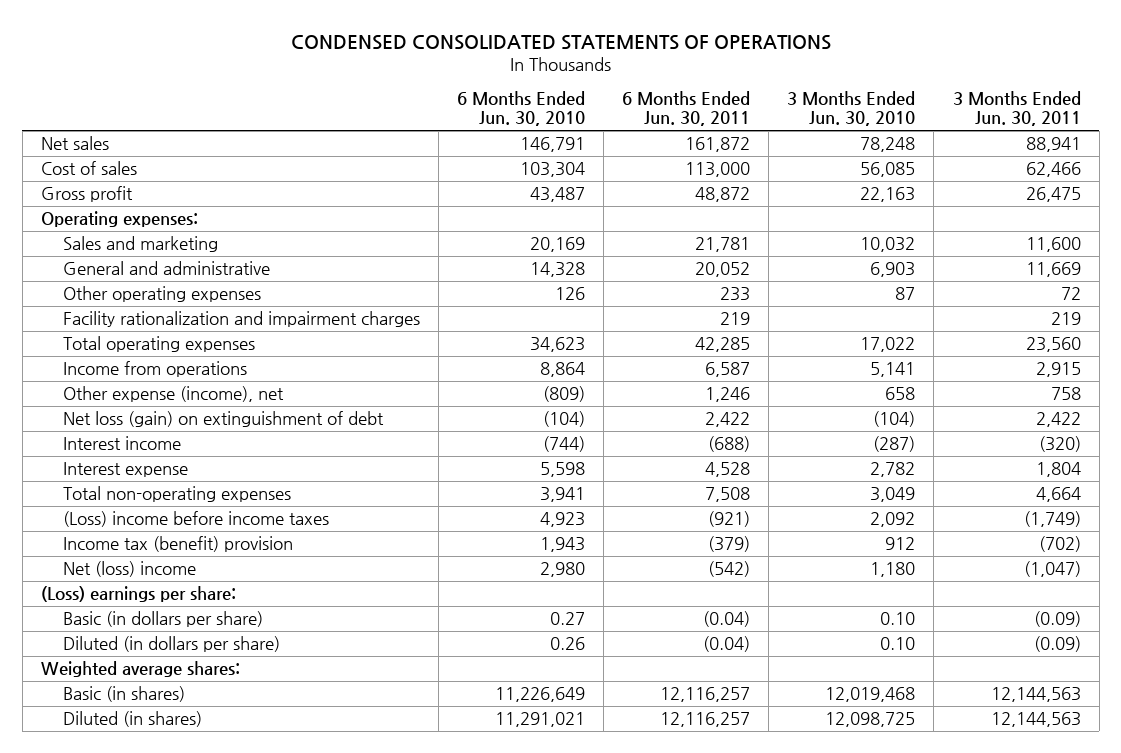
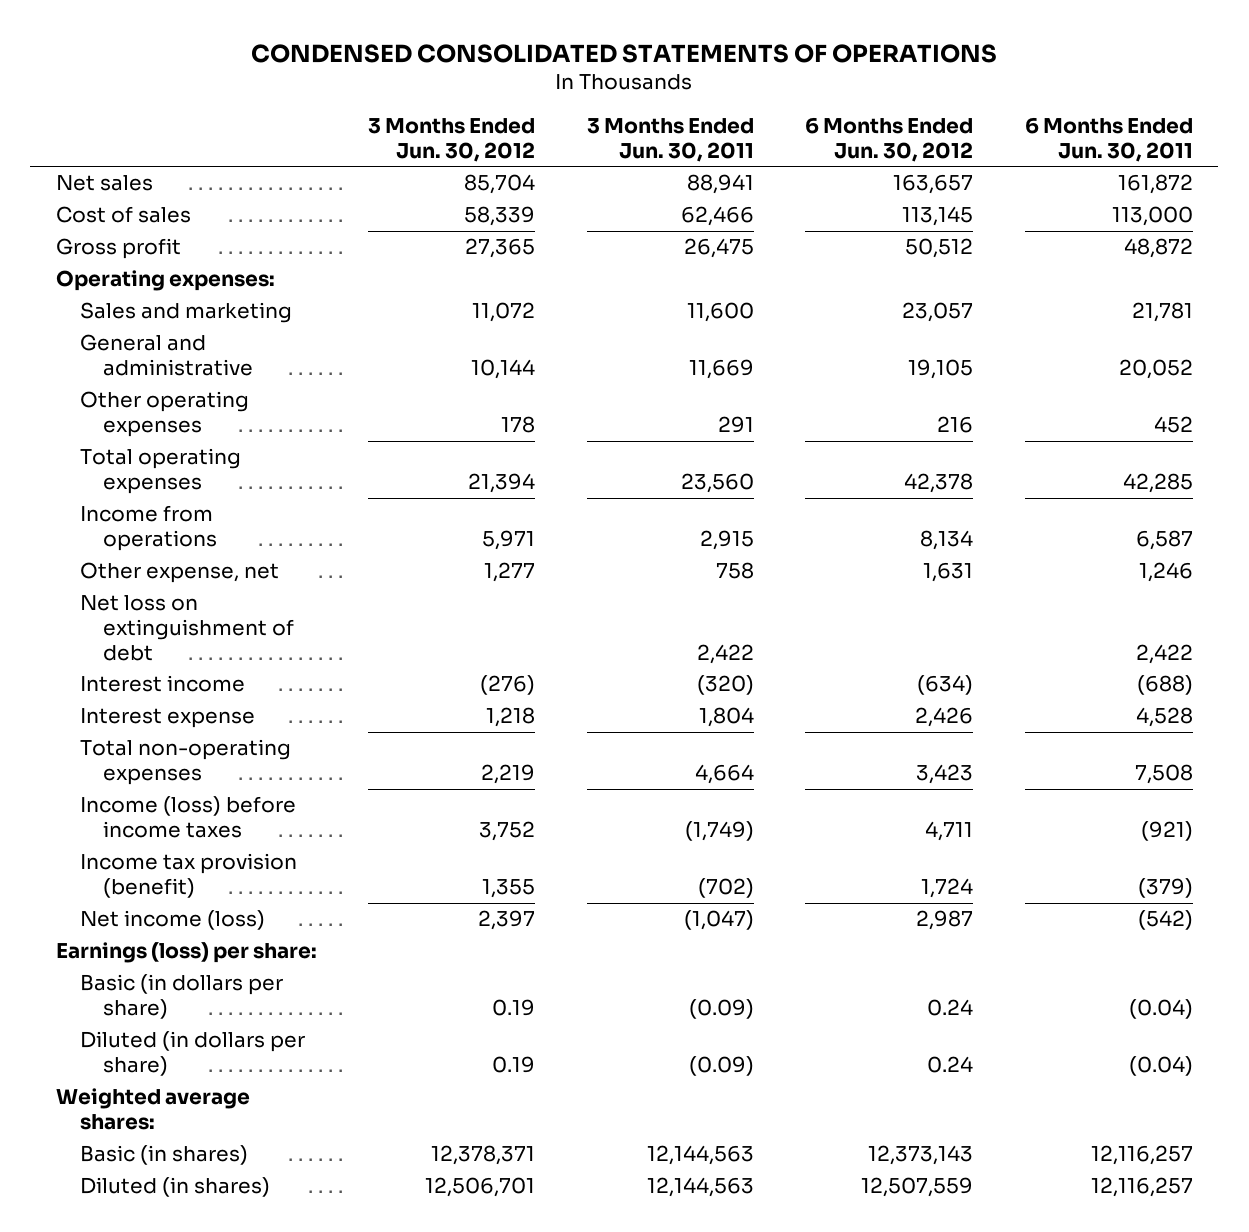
[456,91,585,127] 6 Months Ended Jun. 30, 2010 -> none
[787,91,916,127] 3 Months Ended Jun. 30, 2010 -> none
none -> [368,118,536,162] 3 Months Ended Jun. 30, 2012
none -> [805,117,974,162] 6 Months Ended Jun. 30, 2012
[62,311,420,328] Facility rationalization and impairment charges -> none
[720,287,751,302] 233 -> [1153,416,1193,434] 452
[1060,287,1081,301] 72 -> [717,416,754,434] 291
[62,386,284,403] Other expense (income), net -> [79,562,279,584] Other expense, net
[62,411,384,428] Net loss (gain) on extinguishment of debt -> [79,595,295,661] Net loss on extinguishment of debt
[62,511,329,528] (Loss) income before income taxes -> [79,796,296,839] Income (loss) before income taxes
[62,536,293,553] Income tax (benefit) provision -> [79,853,297,899] Income tax provision (benefit)
[62,561,196,578] Net (loss) income -> [79,910,265,931] Net income (loss)
[40,586,236,603] (Loss) earnings per share: -> [55,942,317,964] Earnings (loss) per share:

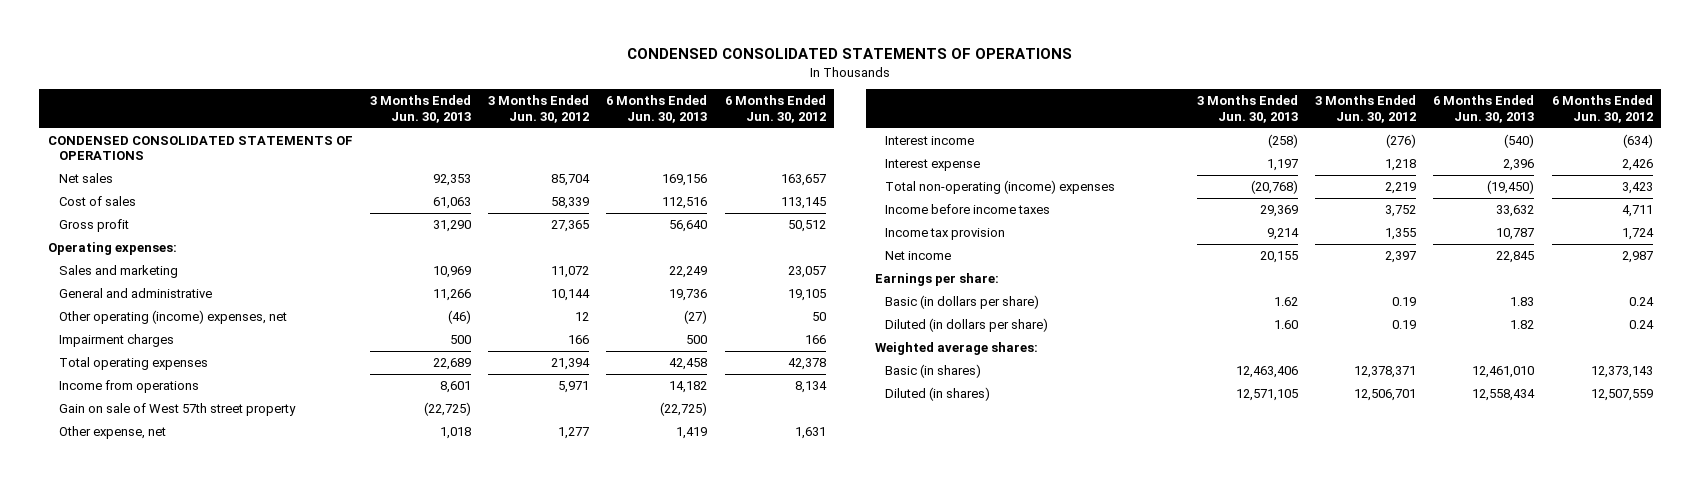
[586,118,754,162] 3 Months Ended Jun. 30, 2011 -> none
[1024,117,1193,162] 6 Months Ended Jun. 30, 2011 -> none
none -> [370,95,472,123] 3 Months Ended Jun. 30, 2013
none -> [606,95,708,123] 6 Months Ended Jun. 30, 2013
none -> [47,135,353,161] CONDENSED CONSOLIDATED STATEMENTS OF OPERATIONS
[79,391,249,438] Other operating expenses -> [58,309,287,324] Other operating (income) expenses, net
[501,416,536,434] 178 -> [575,311,590,321] 12
[937,416,974,434] 216 -> [811,311,826,321] 50
none -> [58,333,174,347] Impairment charges
none -> [58,402,296,416] Gain on sale of West 57th street property
[79,595,295,661] Net loss on extinguishment of debt -> none
[79,739,291,786] Total non-operating expenses -> [885,179,1116,194] Total non-operating (income) expenses
[79,796,296,839] Income (loss) before income taxes -> [885,203,1051,214] Income before income taxes
[79,853,297,899] Income tax provision (benefit) -> [885,227,1006,240] Income tax provision
[79,910,265,931] Net income (loss) -> [885,250,952,260] Net income
[55,942,317,964] Earnings (loss) per share: -> [874,272,999,286] Earnings per share:

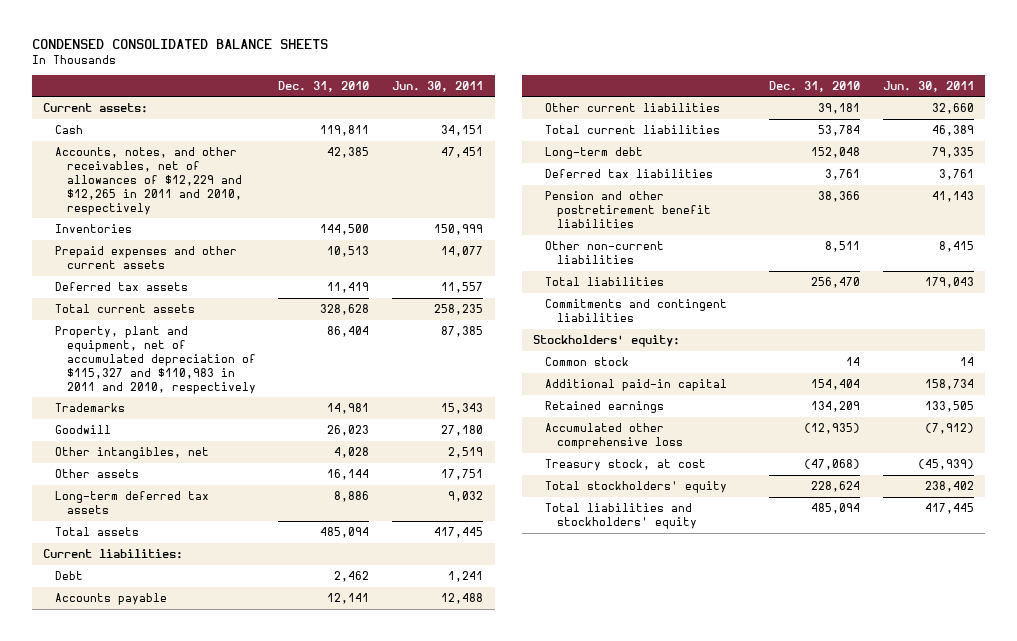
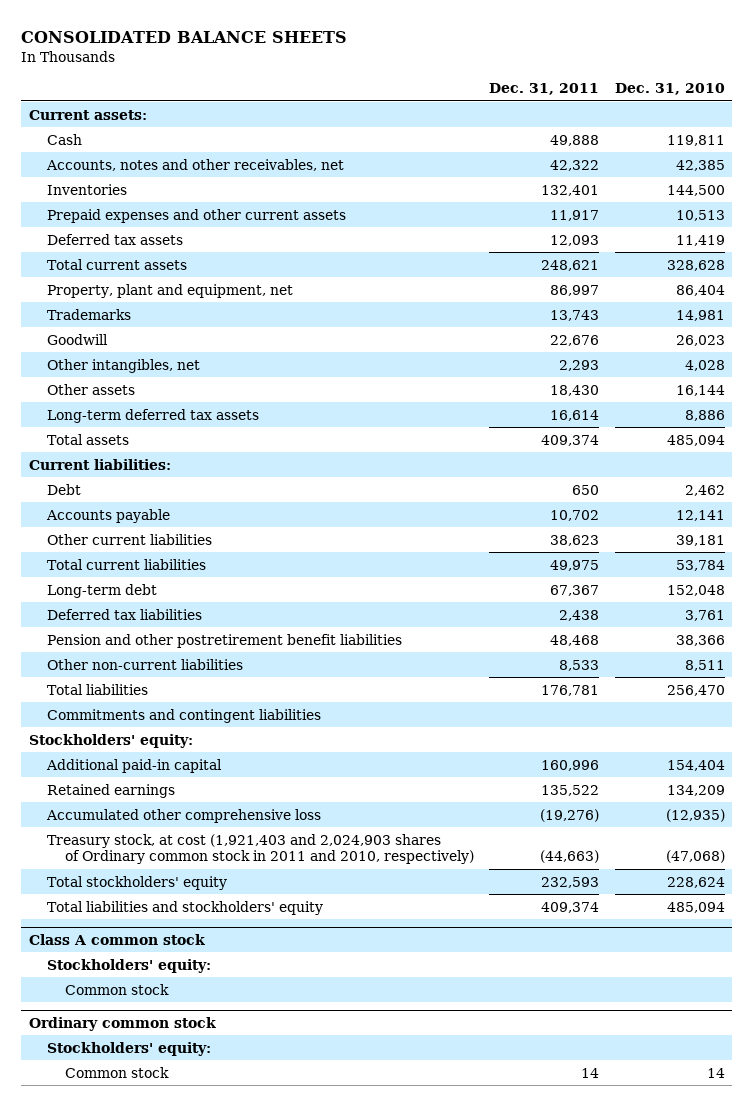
[31,38,328,49] CONDENSED CONSOLIDATED BALANCE SHEETS -> [21,30,348,43] CONSOLIDATED BALANCE SHEETS
[392,80,484,92] Jun. 30, 2011 -> none
none -> [489,83,600,96] Dec. 31, 2011
[54,147,242,215] Accounts, notes, and other receivables, net of allowances of $12,229 and $12,265 in 2011 and 2010, respectively -> [46,158,345,171] Accounts, notes and other receivables, net
[54,326,256,394] Property, plant and equipment, net of accumulated depreciation of $115,327 and $110,983 in 2011 and 2010, respectively -> [47,283,294,298] Property, plant and equipment, net
[545,357,630,367] Common stock -> none
[545,459,707,472] Treasury stock, at cost -> [47,833,475,865] Treasury stock, at cost (1,921,403 and 2,024,903 shares of Ordinary common stock in 2011 and 2010, respectively)
none -> [29,933,206,945] Class A common stock
none -> [47,958,212,973] Stockholders' equity:
none -> [65,983,170,995] Common stock
none -> [29,1016,217,1031] Ordinary common stock
none -> [47,1041,212,1056] Stockholders' equity:
none -> [65,1066,170,1078] Common stock

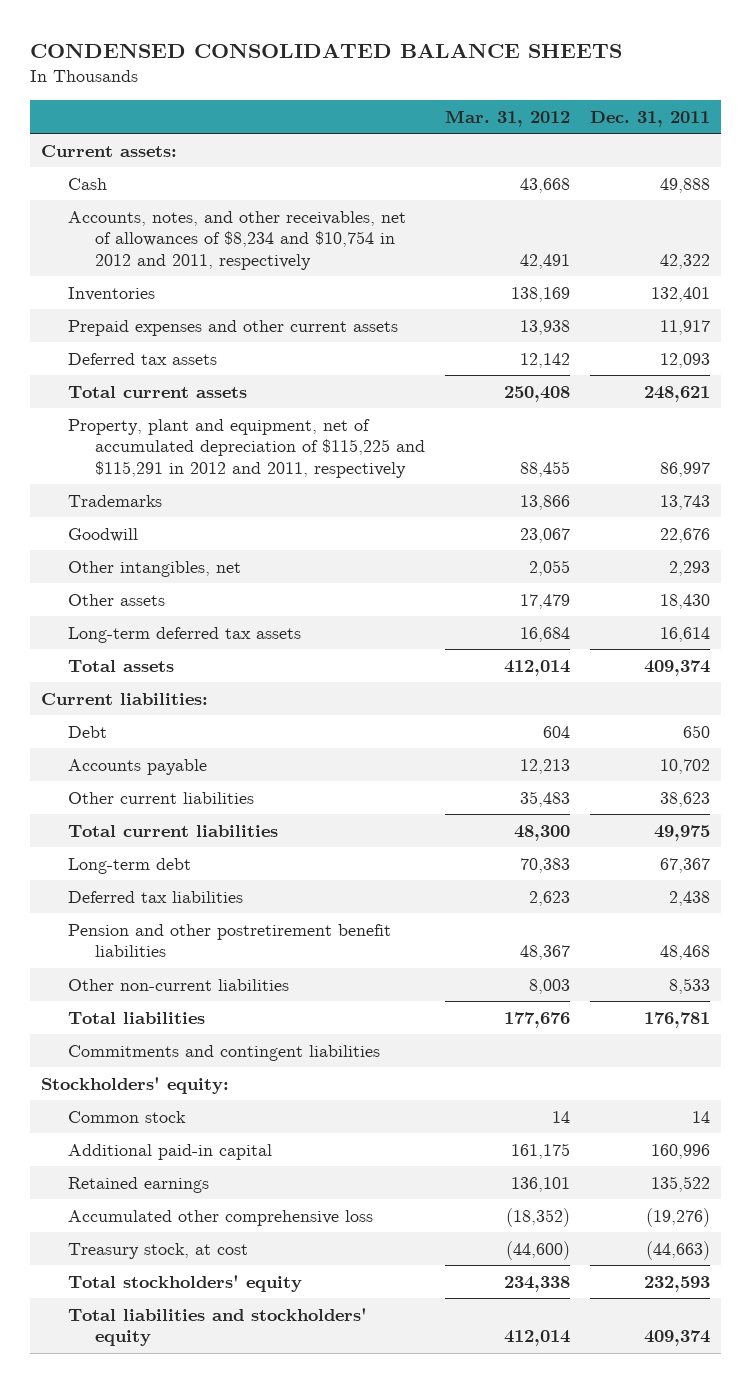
[21,30,348,43] CONSOLIDATED BALANCE SHEETS -> [30,43,623,59] CONDENSED CONSOLIDATED BALANCE SHEETS
[614,83,725,96] Dec. 31, 2010 -> none
none -> [444,109,570,127] Mar. 31, 2012
[46,158,345,171] Accounts, notes and other receivables, net -> [67,210,406,270] Accounts, notes, and other receivables, net of allowances of $8,234 and $10,754 in 2012 and 2011, respectively
[47,283,294,298] Property, plant and equipment, net -> [67,418,425,478] Property, plant and equipment, net of accumulated depreciation of $115,225 and $115,291 in 2012 and 2011, respectively
none -> [67,1110,186,1123] Common stock
[47,833,475,865] Treasury stock, at cost (1,921,403 and 2,024,903 shares of Ordinary common stock in 2011 and 2010, respectively) -> [67,1242,248,1259] Treasury stock, at cost
[29,933,206,945] Class A common stock -> none
[47,958,212,973] Stockholders' equity: -> none
[65,983,170,995] Common stock -> none
[29,1016,217,1031] Ordinary common stock -> none
[47,1041,212,1056] Stockholders' equity: -> none
[65,1066,170,1078] Common stock -> none

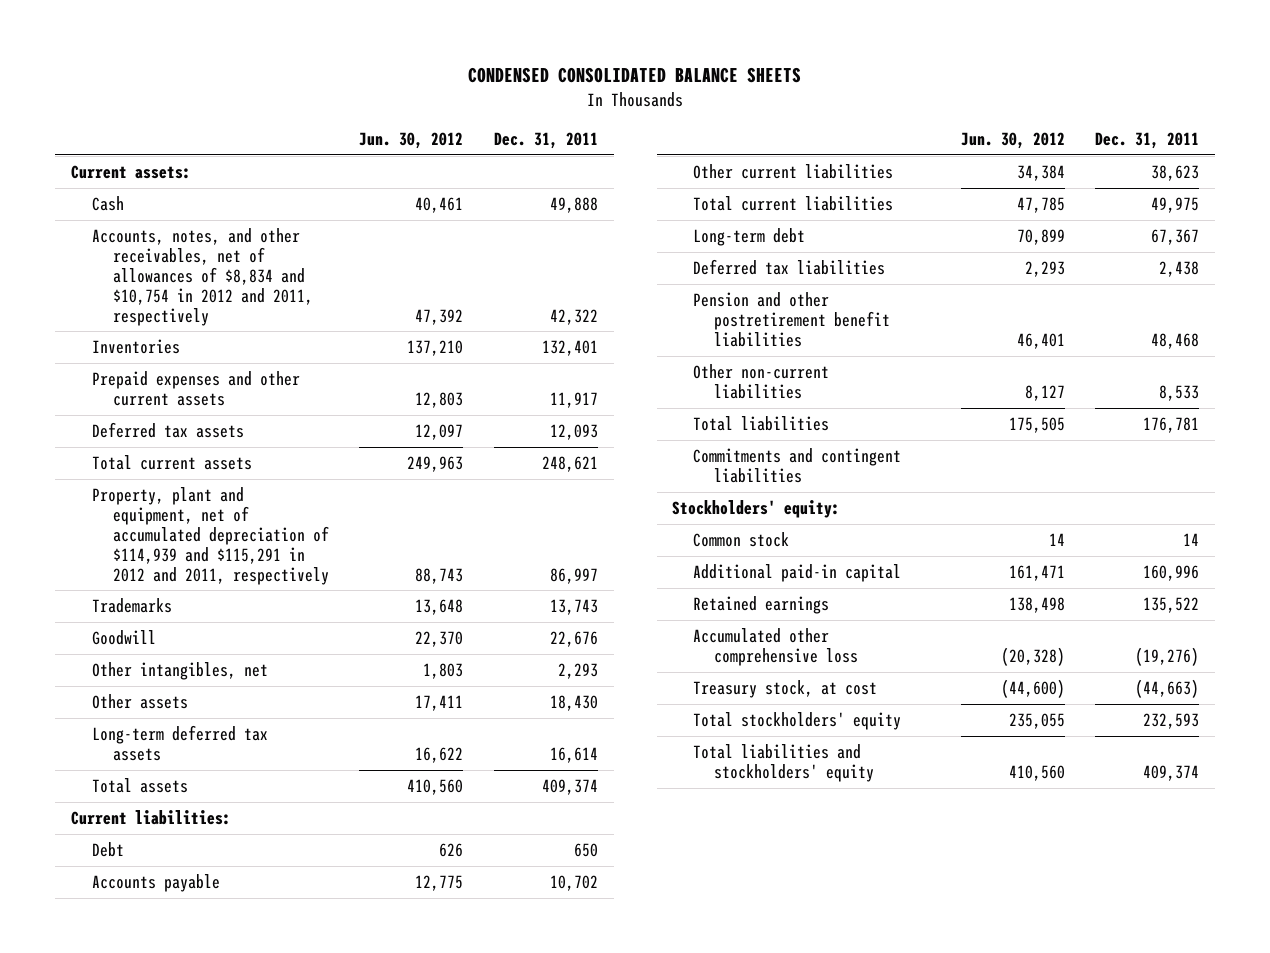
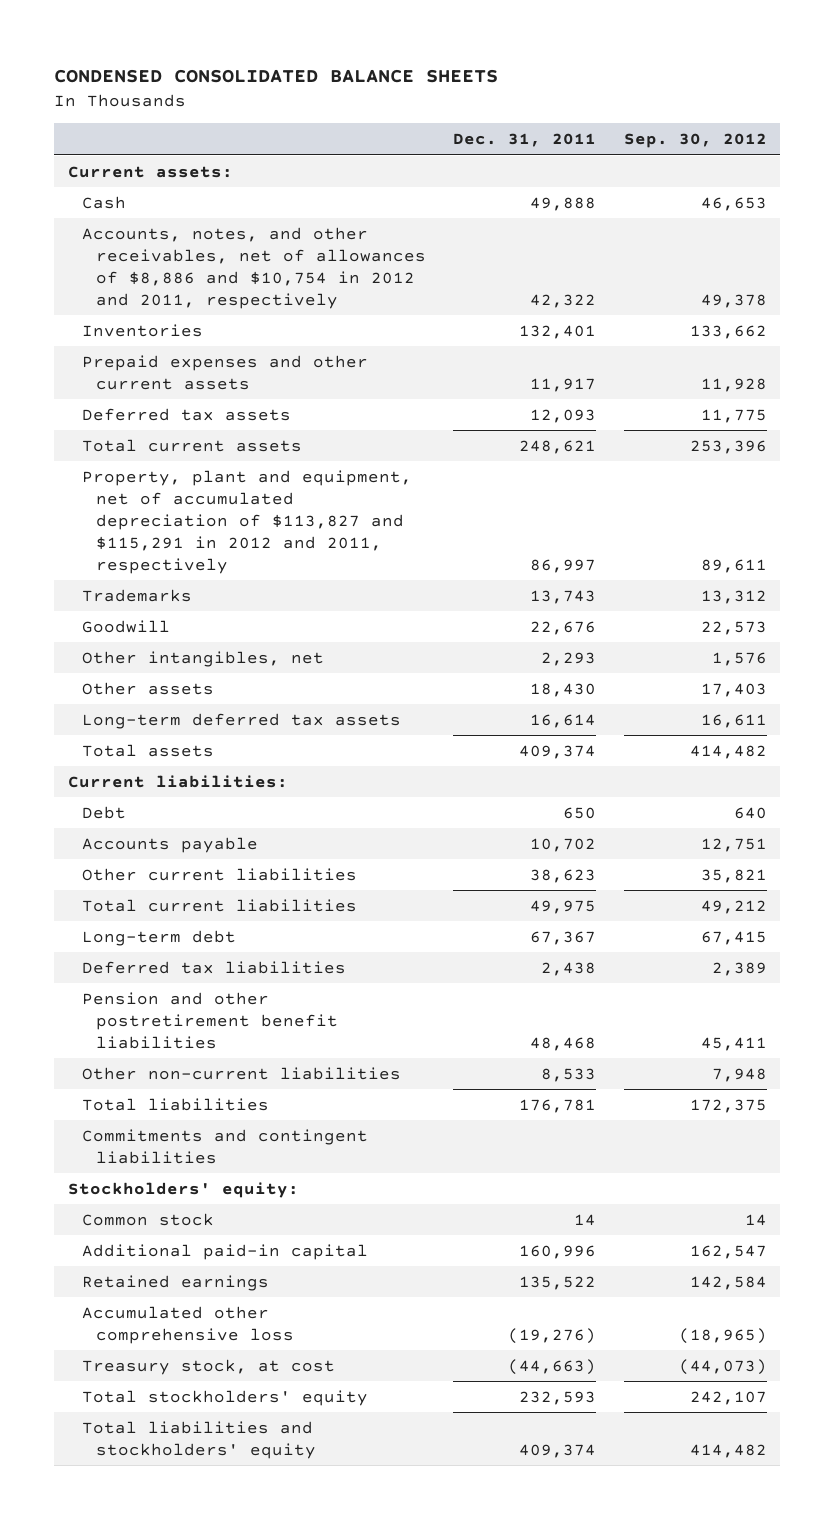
[359,131,464,149] Jun. 30, 2012 -> none
none -> [623,133,767,149] Sep. 30, 2012
[91,227,313,326] Accounts, notes, and other receivables, net of allowances of $8,834 and $10,754 in 2012 and 2011, respectively -> [81,226,426,309] Accounts, notes, and other receivables, net of allowances of $8,886 and $10,754 in 2012 and 2011, respectively
[91,486,329,585] Property, plant and equipment, net of accumulated depreciation of $114,939 and $115,291 in 2012 and 2011, respectively -> [81,469,412,574] Property, plant and equipment, net of accumulated depreciation of $113,827 and $115,291 in 2012 and 2011, respectively

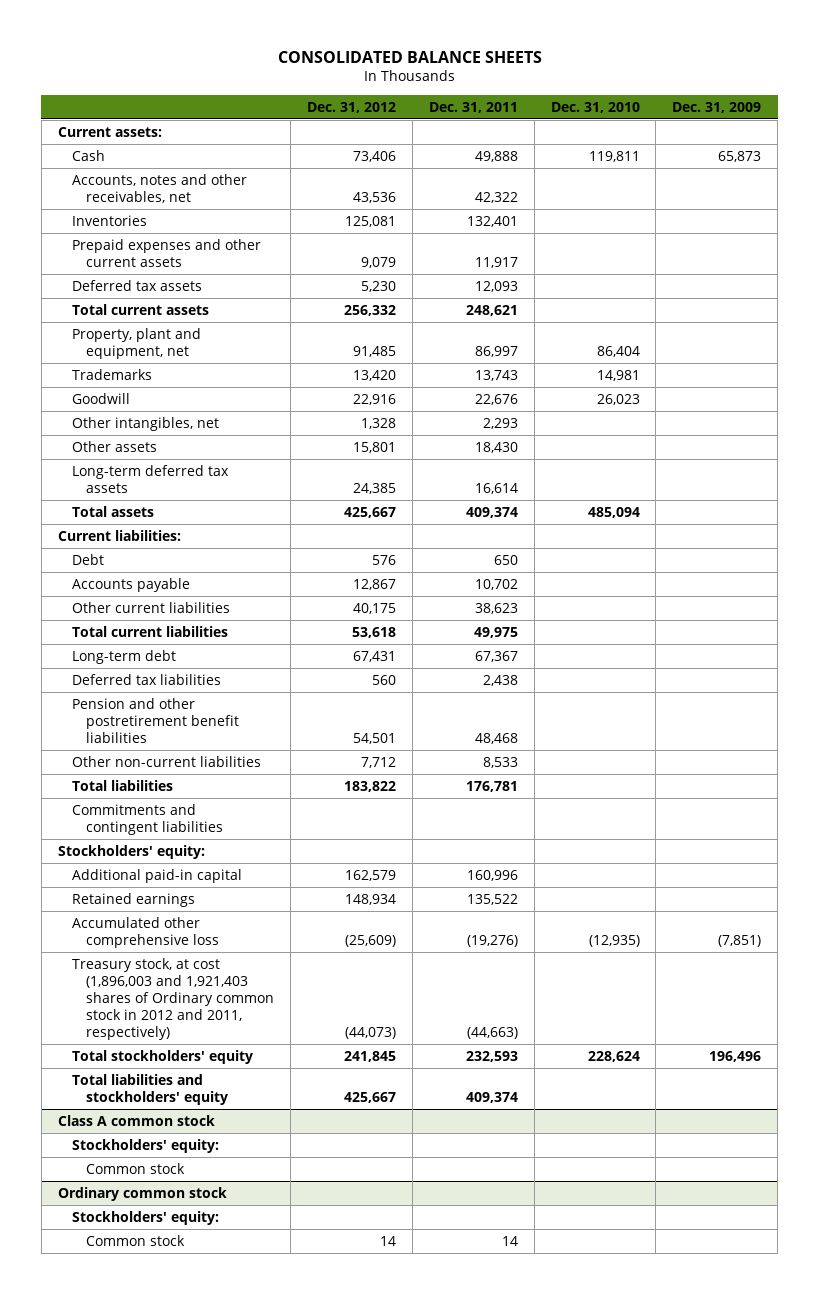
[54,68,499,83] CONDENSED CONSOLIDATED BALANCE SHEETS -> [277,50,542,63] CONSOLIDATED BALANCE SHEETS
[623,133,767,149] Sep. 30, 2012 -> none
none -> [307,101,397,113] Dec. 31, 2012
none -> [550,101,640,113] Dec. 31, 2010
none -> [672,101,762,113] Dec. 31, 2009
[81,226,426,309] Accounts, notes, and other receivables, net of allowances of $8,886 and $10,754 in 2012 and 2011, respectively -> [72,173,248,203] Accounts, notes and other receivables, net
[81,469,412,574] Property, plant and equipment, net of accumulated depreciation of $113,827 and $115,291 in 2012 and 2011, respectively -> [72,327,202,359] Property, plant and equipment, net
[81,1212,214,1226] Common stock -> none
[81,1358,335,1375] Treasury stock, at cost -> [72,957,275,1040] Treasury stock, at cost (1,896,003 and 1,921,403 shares of Ordinary common stock in 2012 and 2011, respectively)
none -> [57,1114,215,1126] Class A common stock
none -> [72,1138,220,1153] Stockholders' equity:
none -> [86,1162,186,1174] Common stock
none -> [57,1186,227,1201] Ordinary common stock
none -> [72,1210,220,1225] Stockholders' equity:
none -> [86,1234,186,1246] Common stock

